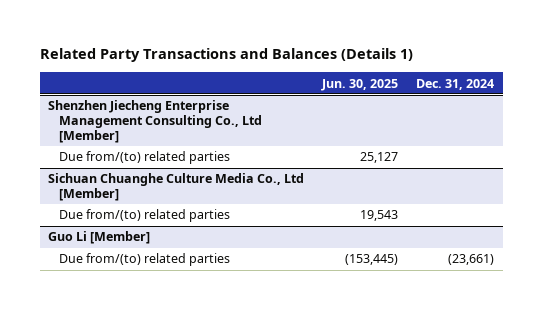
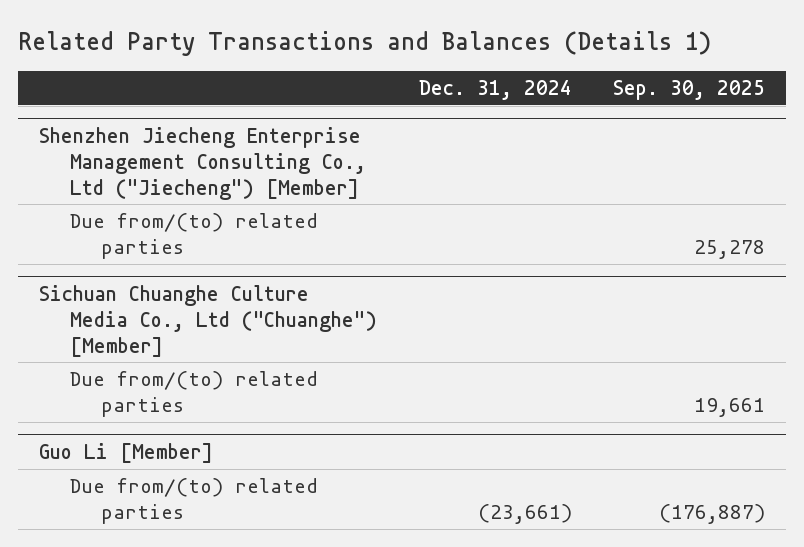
[321,78,399,91] Jun. 30, 2025 -> none
none -> [613,80,766,101] Sep. 30, 2025
[48,100,262,143] Shenzhen Jiecheng Enterprise Management Consulting Co., Ltd [Member] -> [38,126,367,200] Shenzhen Jiecheng Enterprise Management Consulting Co., Ltd ("Jiecheng") [Member]
[48,173,305,202] Sichuan Chuanghe Culture Media Co., Ltd [Member] -> [38,284,378,357] Sichuan Chuanghe Culture Media Co., Ltd ("Chuanghe") [Member]

